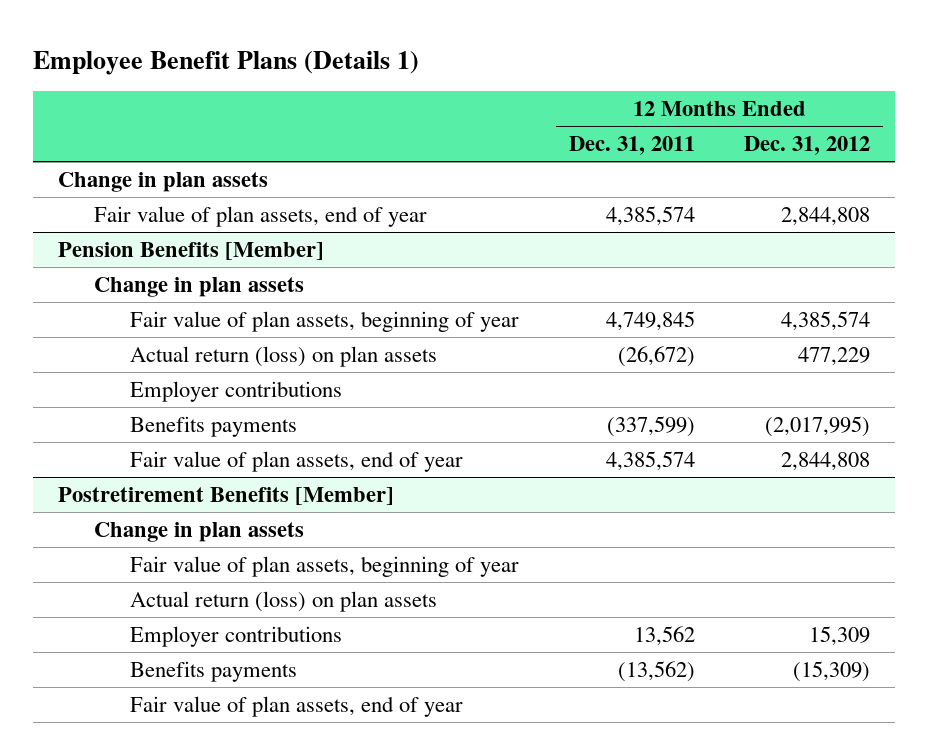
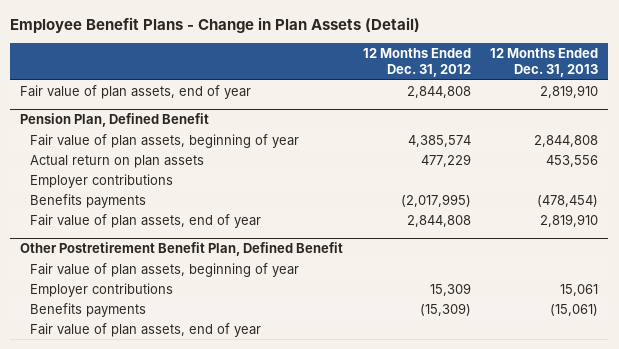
[33,50,420,75] Employee Benefit Plans (Details 1) -> [10,17,421,34] Employee Benefit Plans - Change in Plan Assets (Detail)
[568,136,695,156] Dec. 31, 2011 -> none
none -> [490,48,599,78] 12 Months Ended Dec. 31, 2013
[58,171,269,192] Change in plan assets -> none
[58,241,325,260] Pension Benefits [Member] -> none
[94,276,305,297] Change in plan assets -> none
none -> [20,113,210,128] Pension Plan, Defined Benefit
[129,345,437,367] Actual return (loss) on plan assets -> [30,154,205,168] Actual return on plan assets
[58,486,395,505] Postretirement Benefits [Member] -> none
[94,521,305,542] Change in plan assets -> none
none -> [20,242,344,257] Other Postretirement Benefit Plan, Defined Benefit
[129,590,437,612] Actual return (loss) on plan assets -> none

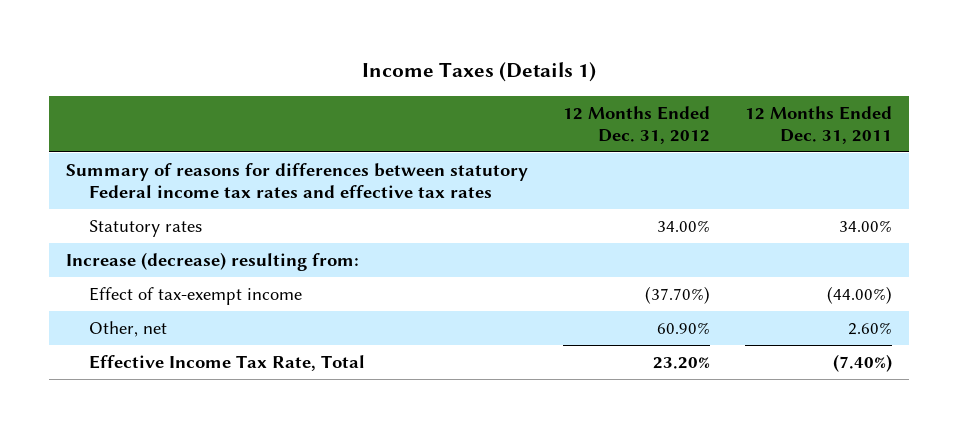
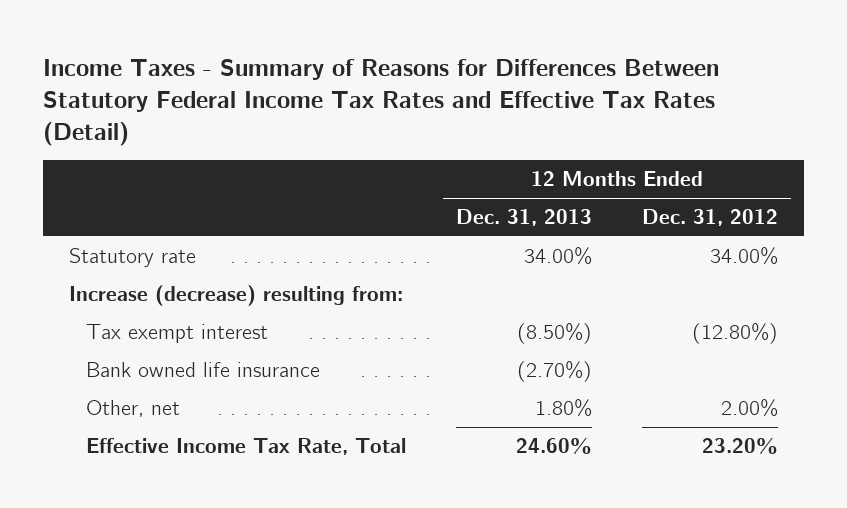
[361,62,596,83] Income Taxes (Details 1) -> [43,58,720,146] Income Taxes - Summary of Reasons for Differences Between Statutory Federal Income Tax Rates and Effective Tax Rates (Detail)
[744,105,892,144] 12 Months Ended Dec. 31, 2011 -> none
none -> [456,208,593,226] Dec. 31, 2013
[66,163,529,199] Summary of reasons for differences between statutory Federal income tax rates and effective tax rates -> none
[89,220,203,238] Statutory rates -> [68,247,196,267] Statutory rate
[89,287,303,306] Effect of tax-exempt income -> [85,323,268,343] Tax exempt interest
[644,286,710,305] (37.70%) -> [692,322,779,344] (12.80%)
none -> [85,361,320,377] Bank owned life insurance
[656,322,710,335] 60.90% -> [721,398,779,417] 2.00%

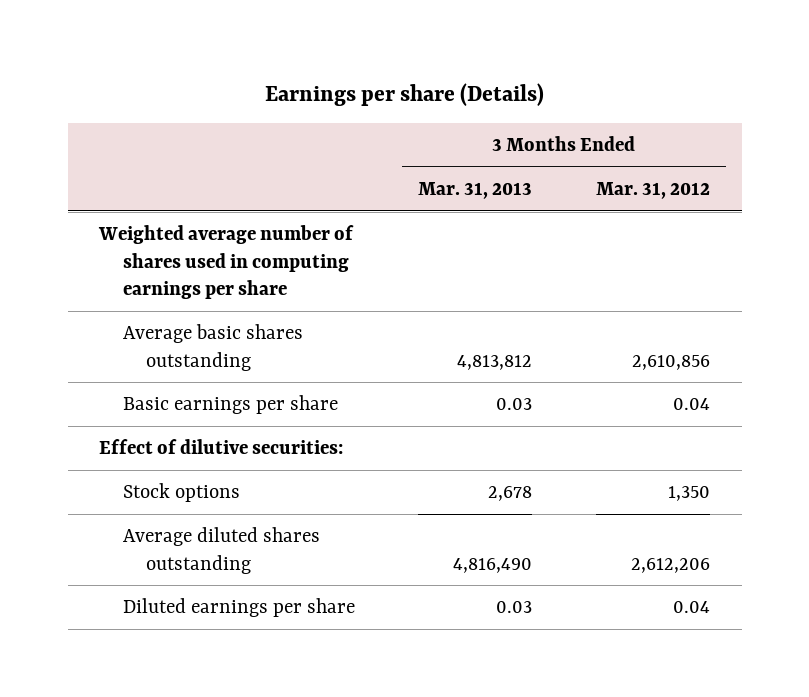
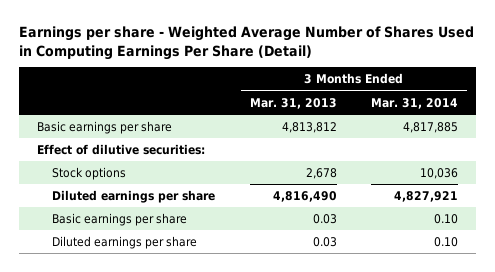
[264,83,544,107] Earnings per share (Details) -> [19,26,475,60] Earnings per share - Weighted Average Number of Shares Used in Computing Earnings Per Share (Detail)
[595,181,710,199] Mar. 31, 2012 -> none
none -> [371,97,459,109] Mar. 31, 2014
[98,225,355,300] Weighted average number of shares used in computing earnings per share -> none
[122,324,303,371] Average basic shares outstanding -> [36,120,172,134] Basic earnings per share
[122,527,320,574] Average diluted shares outstanding -> [51,189,215,203] Diluted earnings per share
[122,395,338,415] Basic earnings per share -> [51,212,187,226] Basic earnings per share

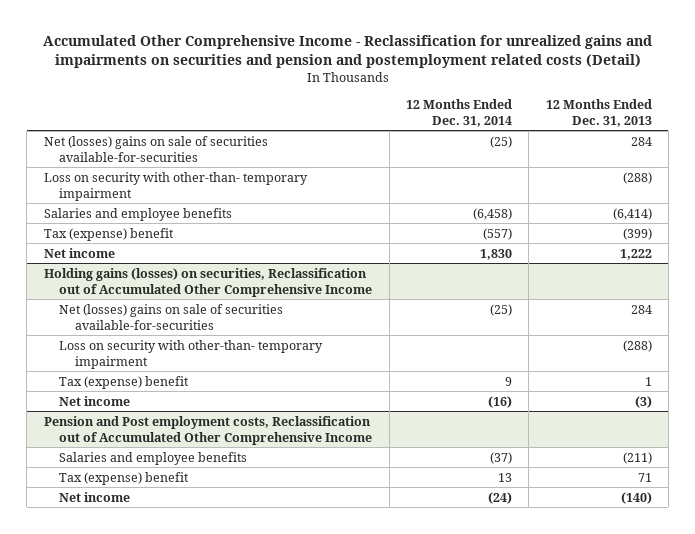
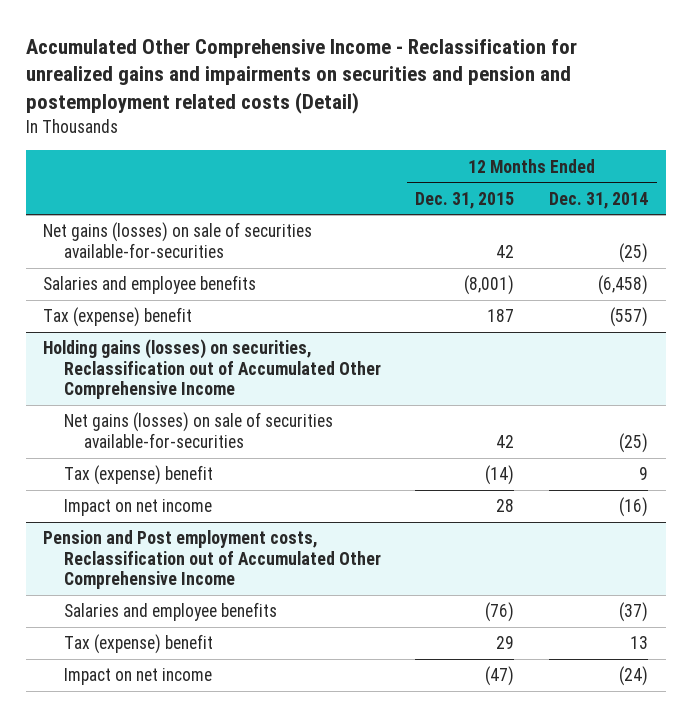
[545,98,652,127] 12 Months Ended Dec. 31, 2013 -> none
none -> [415,191,515,209] Dec. 31, 2015
[43,171,308,201] Loss on security with other-than- temporary impairment -> none
[43,135,268,162] Net (losses) gains on sale of securities available-for-securities -> [43,222,313,258] Net gains (losses) on sale of securities available-for-securities
[43,247,115,258] Net income -> none
[59,339,324,369] Loss on security with other-than- temporary impairment -> none
[59,303,284,330] Net (losses) gains on sale of securities available-for-securities -> [63,412,333,448] Net gains (losses) on sale of securities available-for-securities
[59,395,131,406] Net income -> [63,499,212,517] Impact on net income
[59,491,131,502] Net income -> [63,668,212,686] Impact on net income

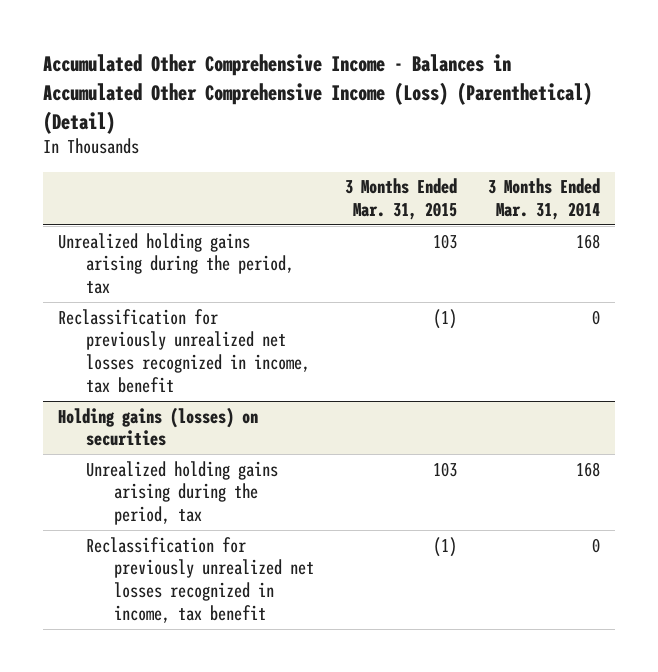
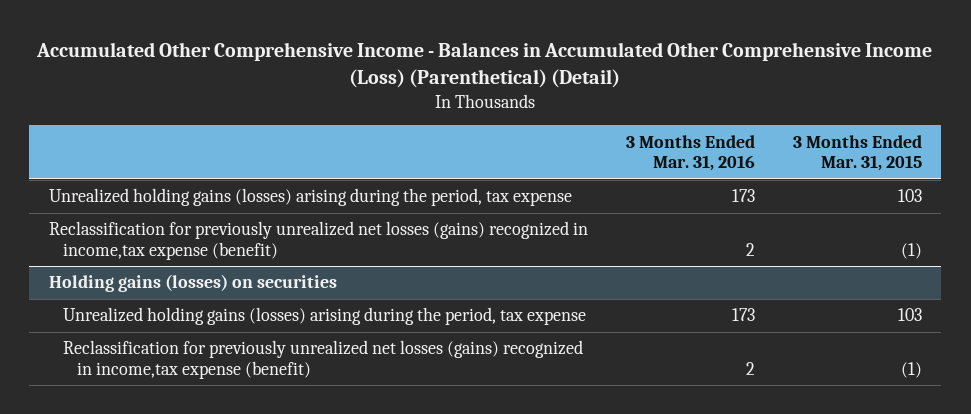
[487,178,600,221] 3 Months Ended Mar. 31, 2014 -> none
none -> [625,134,755,172] 3 Months Ended Mar. 31, 2016
[58,232,295,295] Unrealized holding gains arising during the period, tax -> [48,188,572,207] Unrealized holding gains (losses) arising during the period, tax expense
[58,308,311,394] Reclassification for previously unrealized net losses recognized in income, tax benefit -> [48,221,588,260] Reclassification for previously unrealized net losses (gains) recognized in income,tax expense (benefit)
[86,460,279,526] Unrealized holding gains arising during the period, tax -> [62,307,586,326] Unrealized holding gains (losses) arising during the period, tax expense
[86,536,315,624] Reclassification for previously unrealized net losses recognized in income, tax benefit -> [62,340,583,379] Reclassification for previously unrealized net losses (gains) recognized in income,tax expense (benefit)

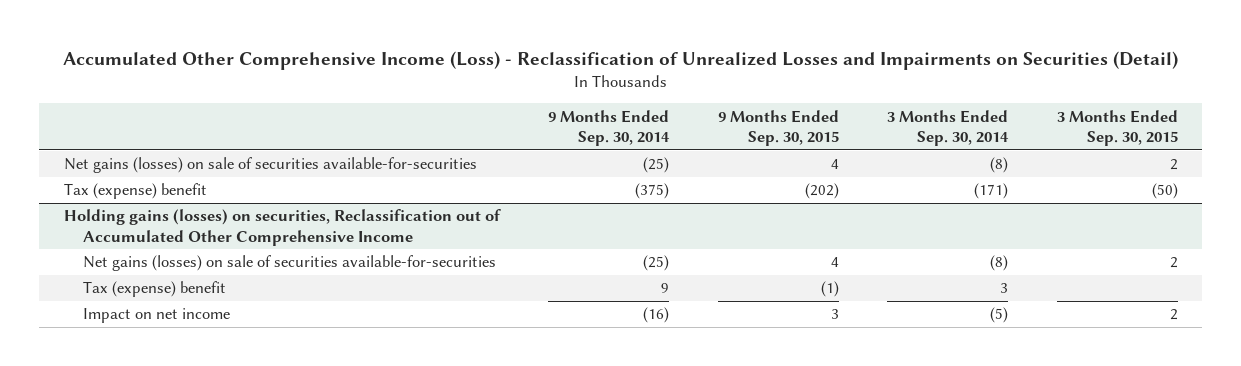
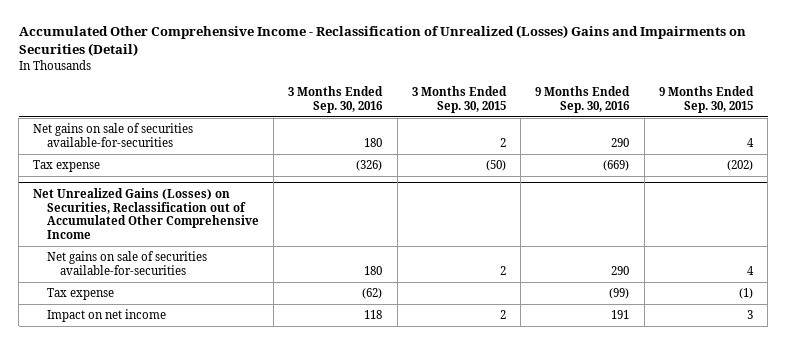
[62,50,1178,70] Accumulated Other Comprehensive Income (Loss) - Reclassification of Unrealized Losses and Impairments on Securities (Detail) -> [18,25,746,57] Accumulated Other Comprehensive Income - Reclassification of Unrealized (Losses) Gains and Impairments on Securities (Detail)
[548,109,671,147] 9 Months Ended Sep. 30, 2014 -> none
[887,109,1010,147] 3 Months Ended Sep. 30, 2014 -> none
none -> [288,86,384,113] 3 Months Ended Sep. 30, 2016
none -> [535,86,631,113] 9 Months Ended Sep. 30, 2016
[63,157,477,174] Net gains (losses) on sale of securities available-for-securities -> [33,123,194,147] Net gains on sale of securities available-for-securities
[63,183,207,200] Tax (expense) benefit -> [33,160,101,173] Tax expense
[63,209,501,246] Holding gains (losses) on securities, Reclassification out of Accumulated Other Comprehensive Income -> [33,187,259,240] Net Unrealized Gains (Losses) on Securities, Reclassification out of Accumulated Other Comprehensive Income
[83,255,497,272] Net gains (losses) on sale of securities available-for-securities -> [46,251,207,275] Net gains on sale of securities available-for-securities
[83,281,227,298] Tax (expense) benefit -> [46,288,114,301] Tax expense

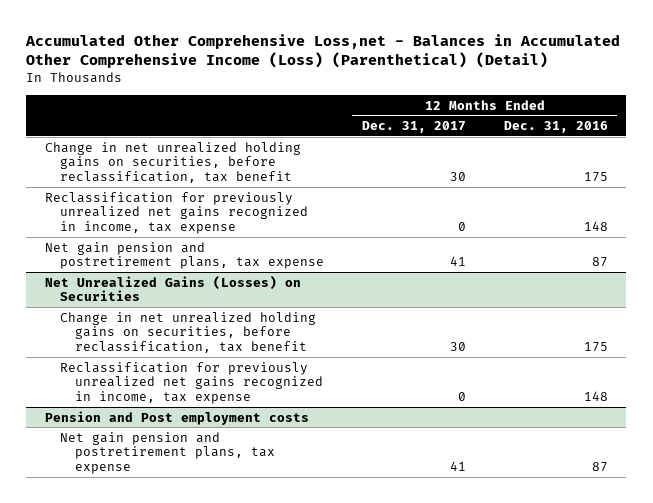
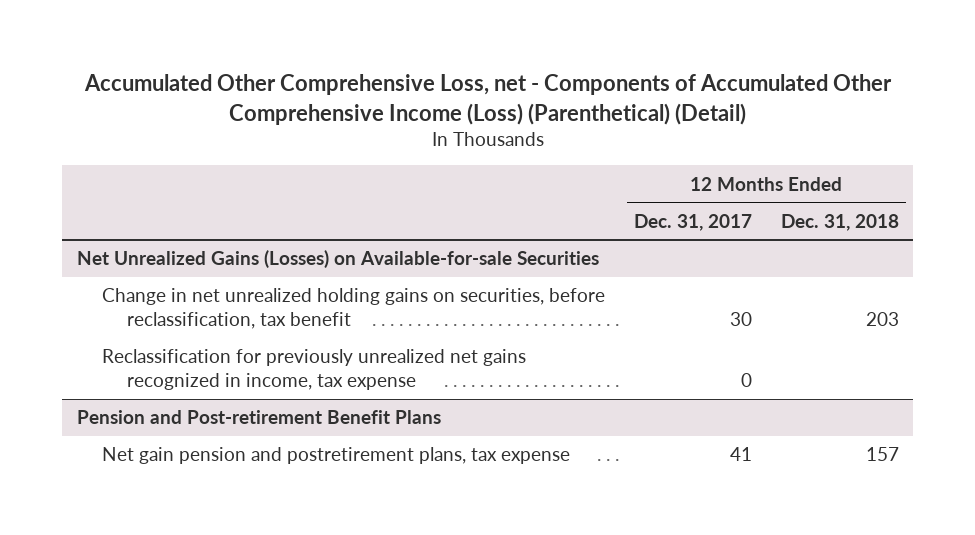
[25,33,621,69] Accumulated Other Comprehensive Loss,net - Balances in Accumulated Other Comprehensive Income (Loss) (Parenthetical) (Detail) -> [83,74,892,125] Accumulated Other Comprehensive Loss, net - Components of Accumulated Other Comprehensive Income (Loss) (Parenthetical) (Detail)
[503,120,608,133] Dec. 31, 2016 -> none
none -> [780,213,899,231] Dec. 31, 2018
[45,141,302,183] Change in net unrealized holding gains on securities, before reclassification, tax benefit -> none
[45,191,309,234] Reclassification for previously unrealized net gains recognized in income, tax expense -> none
[45,241,325,270] Net gain pension and postretirement plans, tax expense -> none
[45,275,302,302] Net Unrealized Gains (Losses) on Securities -> [76,250,599,269] Net Unrealized Gains (Losses) on Available-for-sale Securities
[45,410,310,425] Pension and Post employment costs -> [76,410,441,425] Pension and Post-retirement Benefit Plans

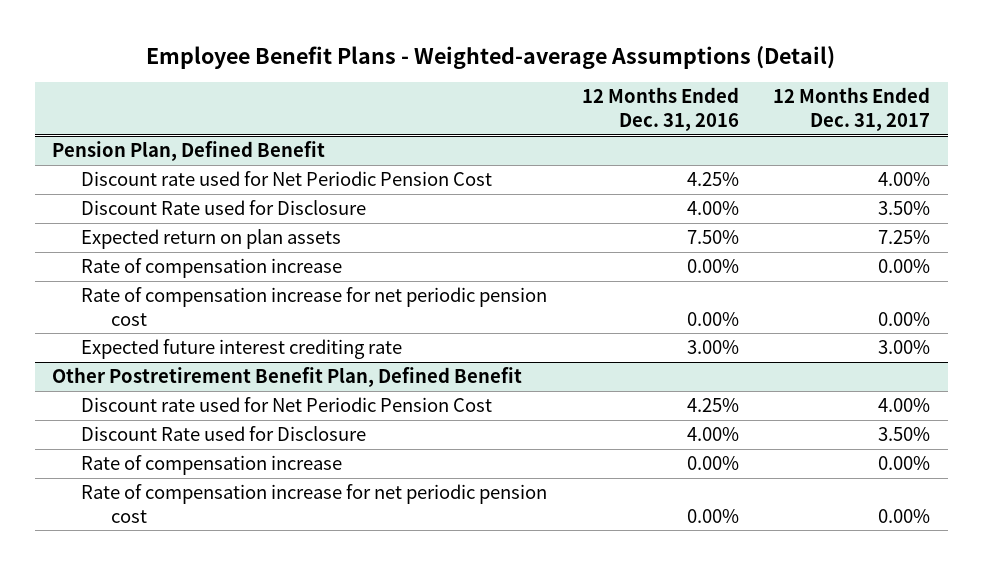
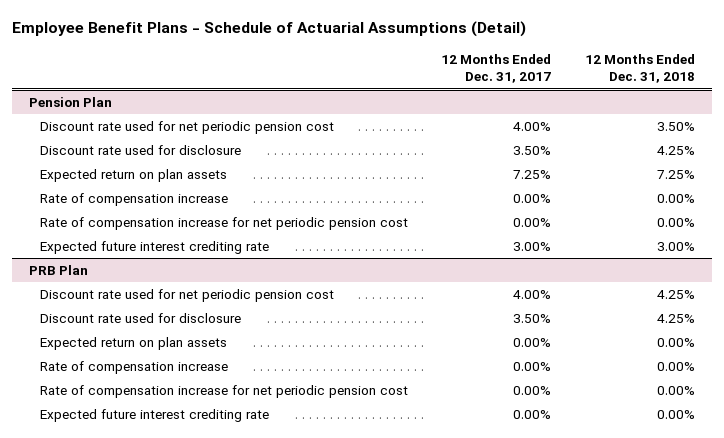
[146,45,836,69] Employee Benefit Plans - Weighted-average Assumptions (Detail) -> [12,21,527,38] Employee Benefit Plans - Schedule of Actuarial Assumptions (Detail)
[581,87,739,131] 12 Months Ended Dec. 31, 2016 -> none
none -> [584,53,695,84] 12 Months Ended Dec. 31, 2018
[51,141,325,162] Pension Plan, Defined Benefit -> [29,96,113,107] Pension Plan
[81,171,493,187] Discount rate used for Net Periodic Pension Cost -> [39,120,334,134] Discount rate used for net periodic pension cost
[81,200,367,216] Discount Rate used for Disclosure -> [39,144,241,155] Discount rate used for disclosure
[51,367,522,388] Other Postretirement Benefit Plan, Defined Benefit -> [29,264,89,275] PRB Plan
[81,397,493,413] Discount rate used for Net Periodic Pension Cost -> [39,288,334,302] Discount rate used for net periodic pension cost
[81,426,367,442] Discount Rate used for Disclosure -> [39,312,241,323] Discount rate used for disclosure
none -> [39,336,227,350] Expected return on plan assets
none -> [39,408,269,422] Expected future interest crediting rate

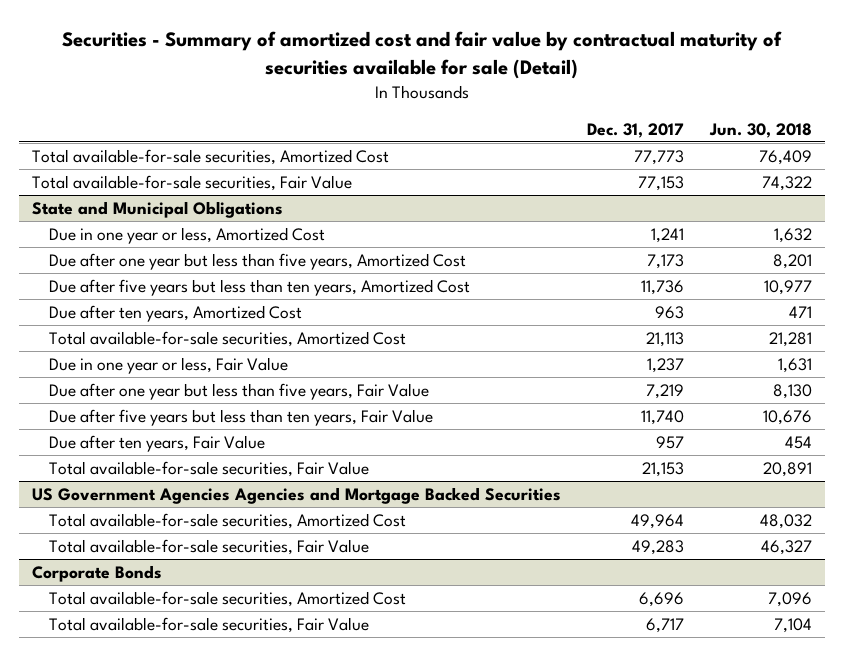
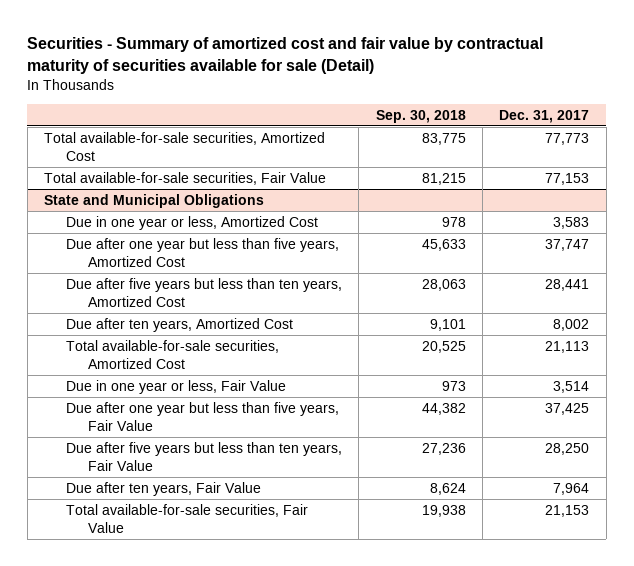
[709,122,813,138] Jun. 30, 2018 -> none
none -> [375,109,466,123] Sep. 30, 2018
[651,228,685,244] 1,241 -> [553,216,590,229] 3,583
[647,254,685,270] 7,173 -> [545,238,590,251] 37,747
[641,280,685,296] 11,736 -> [545,278,590,291] 28,441
[655,306,685,320] 963 -> [553,318,590,331] 8,002
[647,358,685,374] 1,237 -> [553,380,590,393] 3,514
[646,384,685,400] 7,219 -> [545,402,590,415] 37,425
[641,410,685,426] 11,740 -> [545,442,590,455] 28,250
[656,436,685,450] 957 -> [553,482,590,495] 7,964
[31,487,561,505] US Government Agencies Agencies and Mortgage Backed Securities -> none
[49,513,407,530] Total available-for-sale securities, Amortized Cost -> none
[49,539,370,556] Total available-for-sale securities, Fair Value -> none
[31,565,162,583] Corporate Bonds -> none
[49,591,407,608] Total available-for-sale securities, Amortized Cost -> none
[49,617,370,634] Total available-for-sale securities, Fair Value -> none

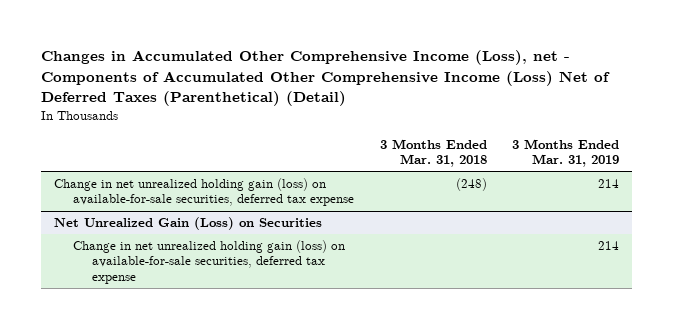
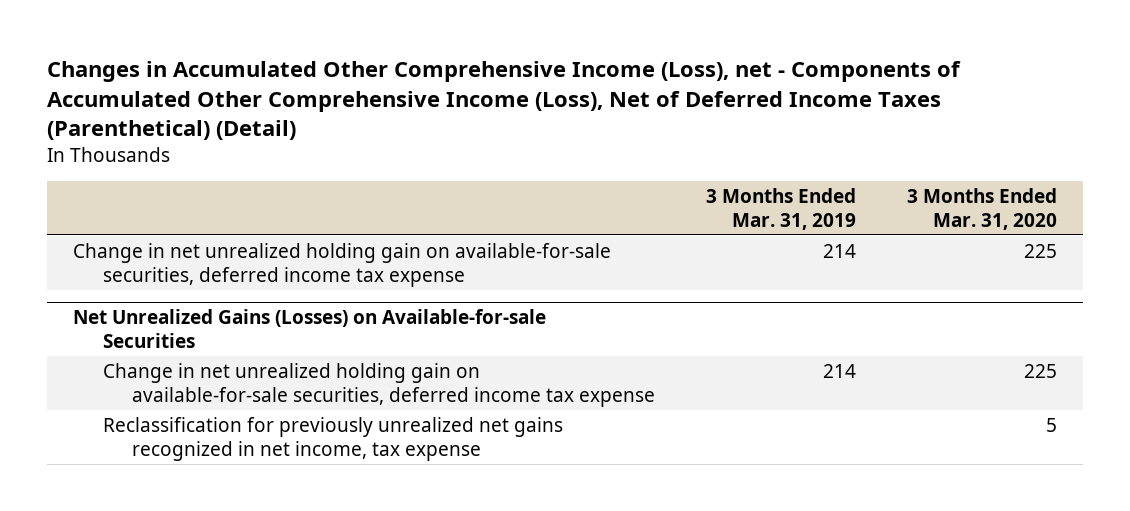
[40,50,610,106] Changes in Accumulated Other Comprehensive Income (Loss), net - Components of Accumulated Other Comprehensive Income (Loss) Net of Deferred Taxes (Parenthetical) (Detail) -> [47,61,962,141] Changes in Accumulated Other Comprehensive Income (Loss), net - Components of Accumulated Other Comprehensive Income (Loss), Net of Deferred Income Taxes (Parenthetical) (Detail)
[379,138,487,168] 3 Months Ended Mar. 31, 2018 -> none
none -> [907,187,1058,230] 3 Months Ended Mar. 31, 2020
[53,178,355,207] Change in net unrealized holding gain (loss) on available-for-sale securities, deferred tax expense -> [72,242,611,287] Change in net unrealized holding gain on available-for-sale securities, deferred income tax expense
[53,217,322,231] Net Unrealized Gain (Loss) on Securities -> [72,308,546,348] Net Unrealized Gains (Losses) on Available-for-sale Securities
[73,240,346,284] Change in net unrealized holding gain (loss) on available-for-sale securities, deferred tax expense -> [102,362,656,407] Change in net unrealized holding gain on available-for-sale securities, deferred income tax expense
none -> [102,416,563,461] Reclassification for previously unrealized net gains recognized in net income, tax expense

